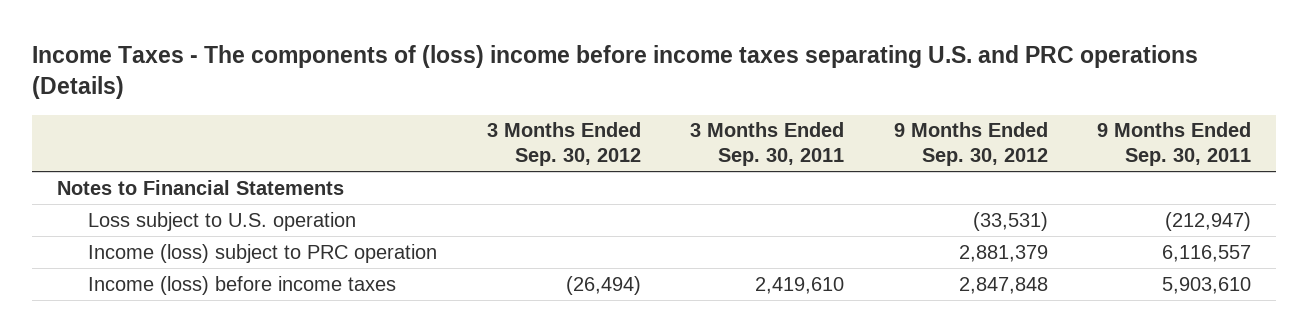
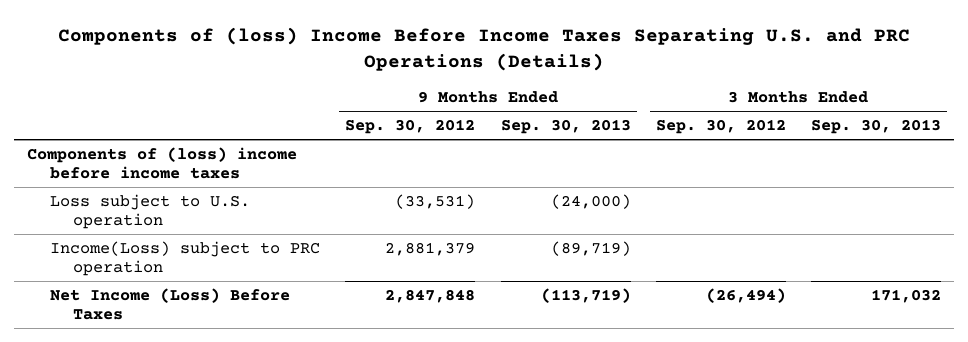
[32,45,1199,100] Income Taxes - The components of (loss) income before income taxes separating U.S. and PRC operations (Details) -> [58,26,911,71] Components of (loss) Income Before Income Taxes Separating U.S. and PRC Operations (Details)
[690,122,845,167] 3 Months Ended Sep. 30, 2011 -> none
[1097,122,1252,167] 9 Months Ended Sep. 30, 2011 -> none
none -> [500,119,631,135] Sep. 30, 2013
none -> [811,119,942,135] Sep. 30, 2013
[56,179,344,195] Notes to Financial Statements -> none
none -> [26,146,297,180] Components of (loss) income before income taxes
[88,243,438,263] Income (loss) subject to PRC operation -> [50,240,321,277] Income(Loss) subject to PRC operation
[88,275,397,295] Income (loss) before income taxes -> [50,287,291,321] Net Income (Loss) Before Taxes

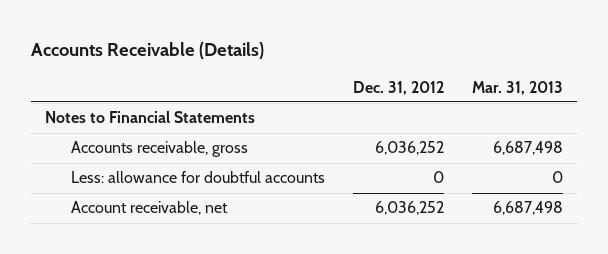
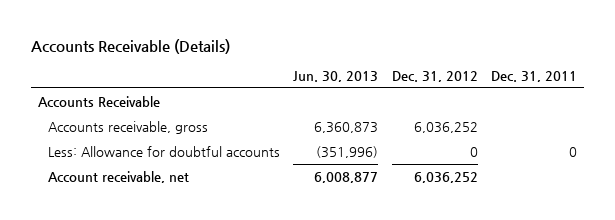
[471,80,563,95] Mar. 31, 2013 -> none
none -> [293,70,379,82] Jun. 30, 2013
none -> [491,70,578,82] Dec. 31, 2011
[45,111,256,124] Notes to Financial Statements -> none
none -> [38,95,161,107] Accounts Receivable
[70,171,325,184] Less: allowance for doubtful accounts -> [47,145,280,157] Less: Allowance for doubtful accounts

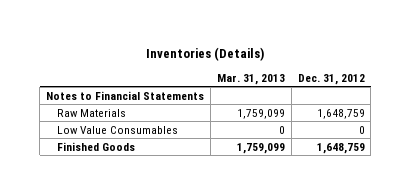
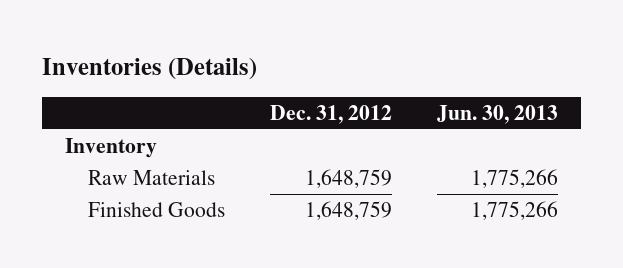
[216,73,285,85] Mar. 31, 2013 -> none
none -> [436,104,558,124] Jun. 30, 2013
[46,90,205,100] Notes to Financial Statements -> none
none -> [64,138,157,159] Inventory
[57,125,179,134] Low Value Consumables -> none

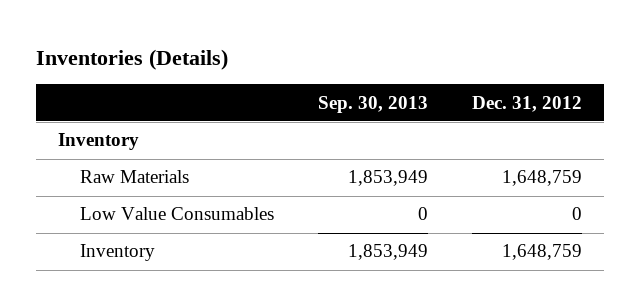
[436,104,558,124] Jun. 30, 2013 -> none
none -> [318,95,429,113] Sep. 30, 2013
none -> [80,207,275,221] Low Value Consumables
[87,202,225,218] Finished Goods -> [80,244,156,262] Inventory

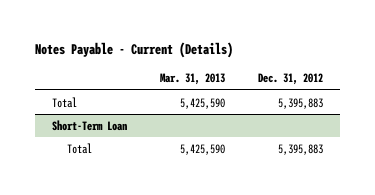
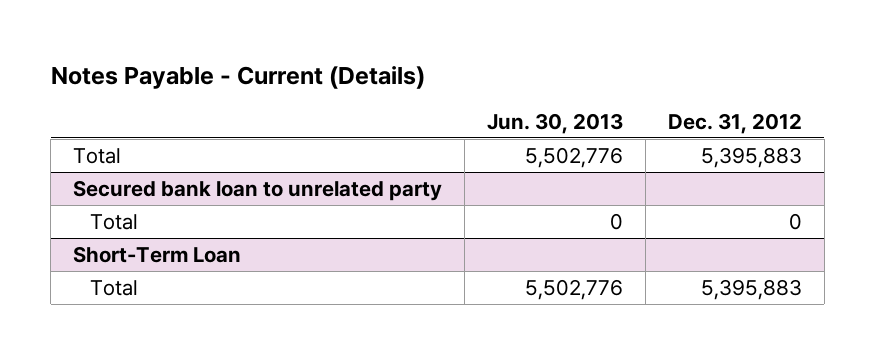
[160,73,226,86] Mar. 31, 2013 -> none
none -> [487,112,624,134] Jun. 30, 2013
none -> [73,179,443,201] Secured bank loan to unrelated party
none -> [89,213,138,230] Total

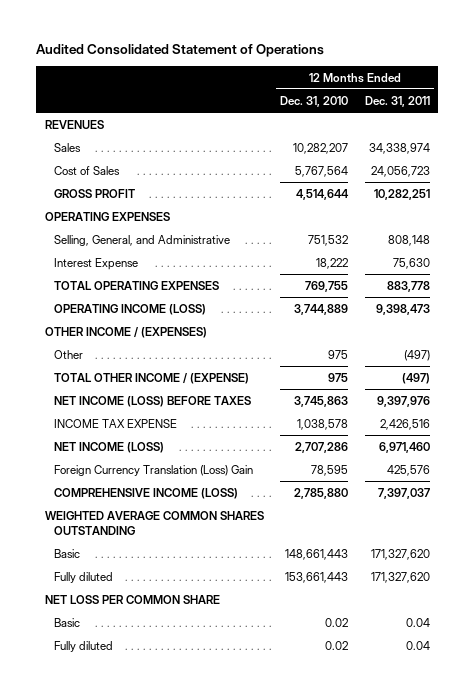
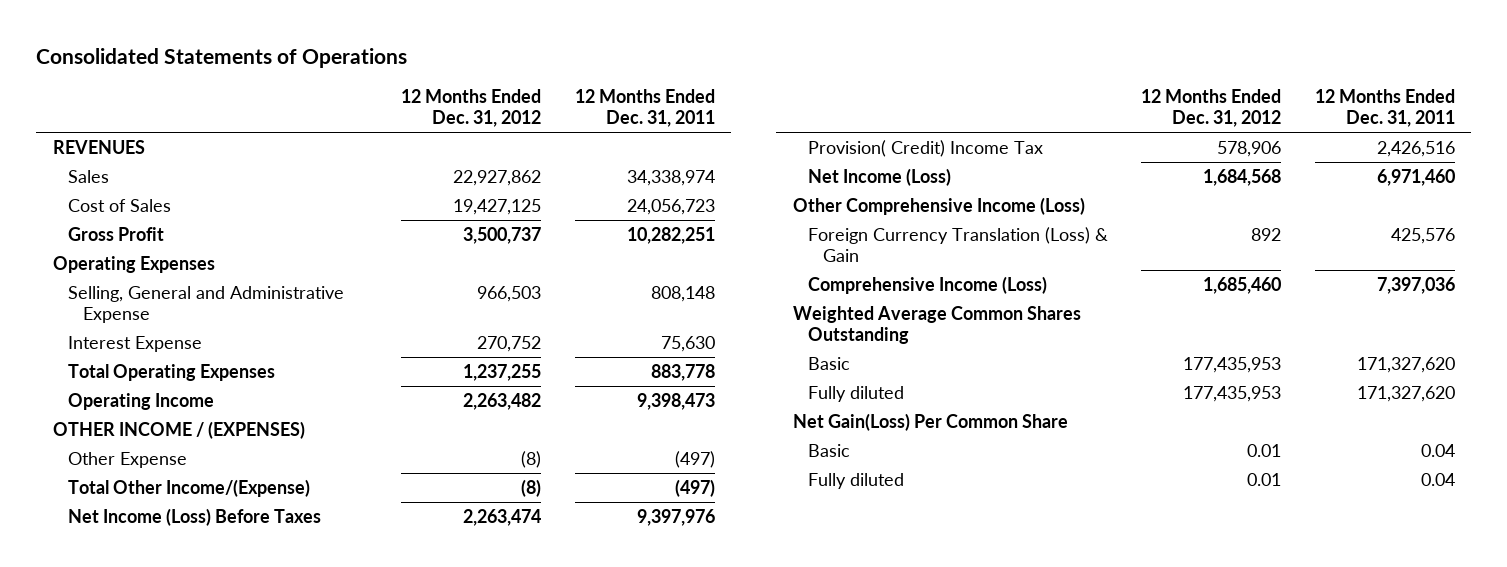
[36,44,325,58] Audited Consolidated Statement of Operations -> [36,48,408,69] Consolidated Statements of Operations
[280,95,349,107] Dec. 31, 2010 -> none
none -> [401,88,542,128] 12 Months Ended Dec. 31, 2012
[54,188,136,198] GROSS PROFIT -> [68,226,165,241] Gross Profit
[44,211,170,221] OPERATING EXPENSES -> [52,255,215,273] Operating Expenses
[54,234,231,246] Selling, General, and Administrative -> [68,285,345,324] Selling, General and Administrative Expense
[54,280,220,290] TOTAL OPERATING EXPENSES -> [68,363,276,381] Total Operating Expenses
[54,303,207,315] OPERATING INCOME (LOSS) -> [68,392,215,410] Operating Income
[54,349,84,359] Other -> [68,451,188,468] Other Expense
[54,372,250,384] TOTAL OTHER INCOME / (EXPENSE) -> [68,478,311,497] Total Other Income/(Expense)
[54,395,252,407] NET INCOME (LOSS) BEFORE TAXES -> [68,507,322,526] Net Income (Loss) Before Taxes
[54,418,178,428] INCOME TAX EXPENSE -> [808,139,1044,157] Provision( Credit) Income Tax
[54,441,165,453] NET INCOME (LOSS) -> [808,167,952,186] Net Income (Loss)
none -> [792,196,1085,215] Other Comprehensive Income (Loss)
[54,464,254,476] Foreign Currency Translation (Loss) Gain -> [808,226,1109,263] Foreign Currency Translation (Loss) & Gain
[54,487,239,499] COMPREHENSIVE INCOME (LOSS) -> [808,275,1048,294] Comprehensive Income (Loss)
[377,487,430,499] 7,397,037 -> [1376,276,1455,294] 7,397,036
[44,510,264,535] WEIGHTED AVERAGE COMMON SHARES OUTSTANDING -> [792,305,1081,345] Weighted Average Common Shares Outstanding
[44,594,220,604] NET LOSS PER COMMON SHARE -> [792,412,1068,431] Net Gain(Loss) Per Common Share

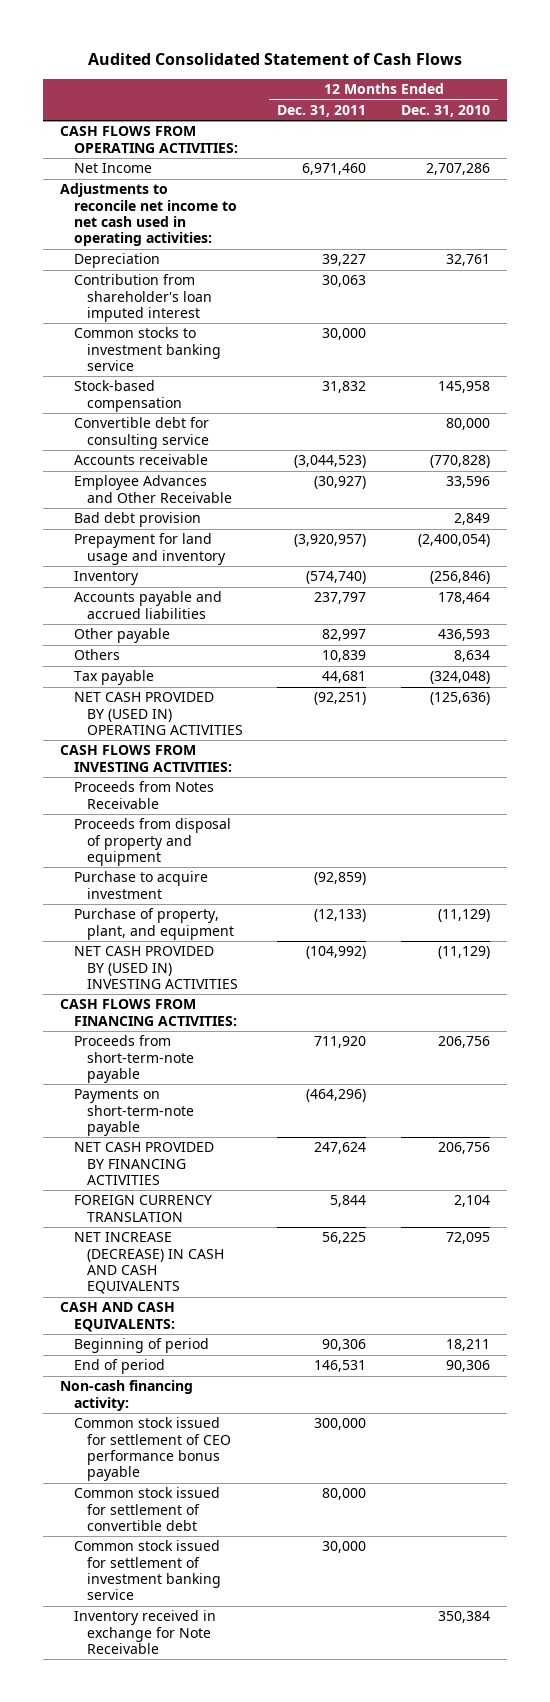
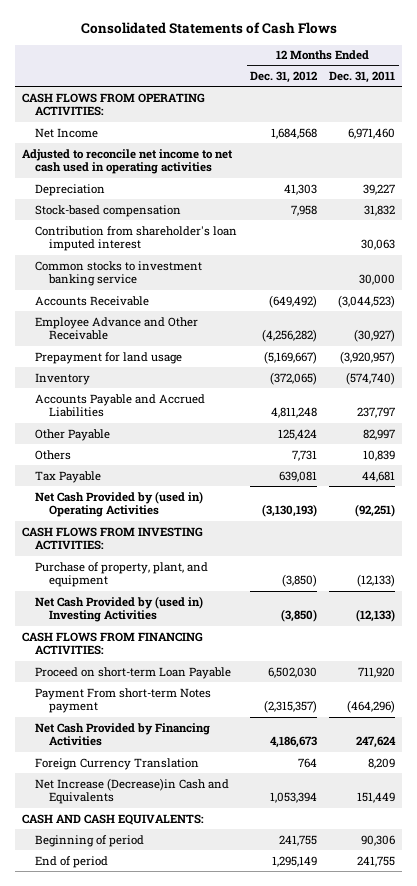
[88,52,463,65] Audited Consolidated Statement of Cash Flows -> [80,22,337,35] Consolidated Statements of Cash Flows
[400,104,490,117] Dec. 31, 2010 -> none
none -> [249,71,317,84] Dec. 31, 2012
[60,183,237,247] Adjustments to reconcile net income to net cash used in operating activities: -> [21,148,233,175] Adjusted to reconcile net income to net cash used in operating activities
[73,380,182,412] Stock-based compensation -> [35,204,182,217] Stock-based compensation
[73,417,209,449] Convertible debt for consulting service -> none
[73,512,201,528] Bad debt provision -> none
[73,454,208,466] Accounts receivable -> [35,295,150,306] Accounts Receivable
[73,475,232,503] Employee Advances and Other Receivable -> [35,316,199,341] Employee Advance and Other Receivable
[73,533,226,565] Prepayment for land usage and inventory -> [35,351,183,364] Prepayment for land usage
[73,591,222,619] Accounts payable and accrued liabilities -> [35,393,206,418] Accounts Payable and Accrued Liabilities
[73,628,170,644] Other payable -> [35,428,111,441] Other Payable
[73,670,154,686] Tax payable -> [35,470,102,483] Tax Payable
[73,692,243,735] NET CASH PROVIDED BY (USED IN) OPERATING ACTIVITIES -> [35,490,204,518] Net Cash Provided by (used in) Operating Activities
[73,781,214,809] Proceeds from Notes Receivable -> none
[73,818,231,866] Proceeds from disposal of property and equipment -> none
[73,871,208,899] Purchase to acquire investment -> none
[73,946,238,989] NET CASH PROVIDED BY (USED IN) INVESTING ACTIVITIES -> [35,595,204,623] Net Cash Provided by (used in) Investing Activities
[306,946,367,960] (104,992) -> [356,609,396,623] (12,133)
[73,1035,194,1083] Proceeds from short-term-note payable -> [35,666,232,679] Proceed on short-term Loan Payable
[73,1089,194,1136] Payments on short-term-note payable -> [35,687,212,714] Payment From short-term Notes payment
[73,1142,214,1185] NET CASH PROVIDED BY FINANCING ACTIVITIES -> [35,722,211,747] Net Cash Provided by Financing Activities
[73,1195,212,1222] FOREIGN CURRENCY TRANSLATION -> [35,757,200,770] Foreign Currency Translation
[330,1195,367,1208] 5,844 -> [368,757,396,769] 8,209
[73,1232,224,1295] NET INCREASE (DECREASE) IN CASH AND CASH EQUIVALENTS -> [35,777,230,805] Net Increase (Decrease)in Cash and Equivalents
[322,1232,367,1245] 56,225 -> [357,792,396,804] 151,449
[60,1380,194,1411] Non-cash financing activity: -> none
[73,1417,231,1482] Common stock issued for settlement of CEO performance bonus payable -> none
[73,1487,220,1531] Common stock issued for settlement of convertible debt -> none
[73,1540,221,1601] Common stock issued for settlement of investment banking service -> none
[73,1610,216,1654] Inventory received in exchange for Note Receivable -> none
[314,1360,367,1373] 146,531 -> [357,855,396,867] 241,755

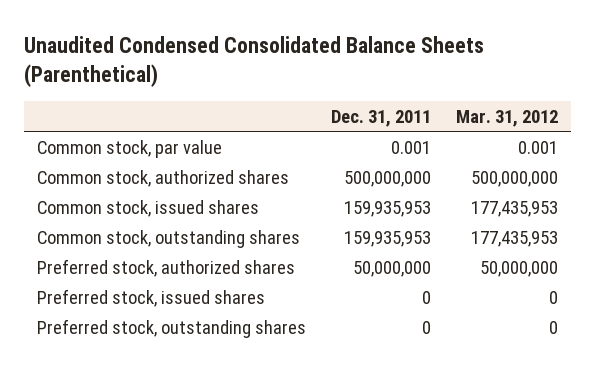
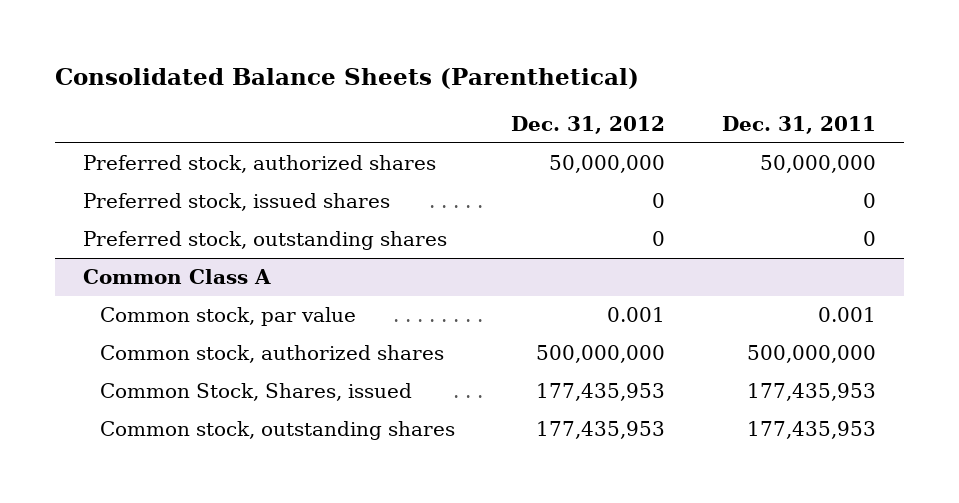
[24,36,485,88] Unaudited Condensed Consolidated Balance Sheets (Parenthetical) -> [54,68,639,90] Consolidated Balance Sheets (Parenthetical)
[456,109,559,127] Mar. 31, 2012 -> none
none -> [511,115,666,134] Dec. 31, 2012
[36,139,222,158] Common stock, par value -> none
[36,169,289,187] Common stock, authorized shares -> none
[36,199,259,217] Common stock, issued shares -> none
[36,229,300,248] Common stock, outstanding shares -> none
none -> [83,268,272,284] Common Class A
none -> [99,306,356,326] Common stock, par value
none -> [99,344,444,363] Common stock, authorized shares
none -> [99,382,412,401] Common Stock, Shares, issued
none -> [99,420,455,440] Common stock, outstanding shares

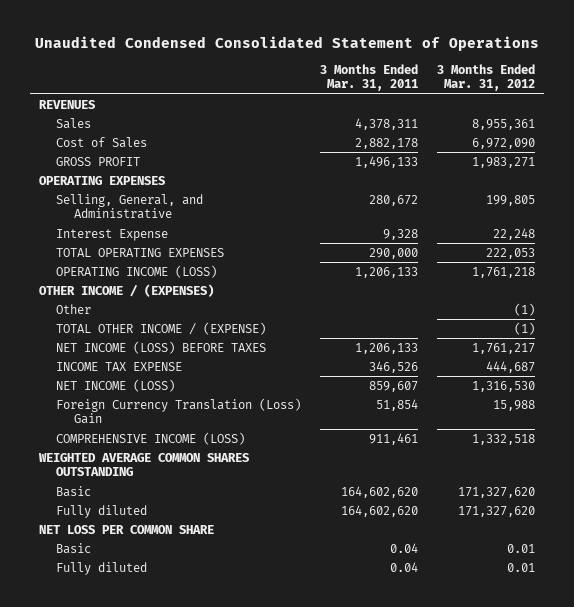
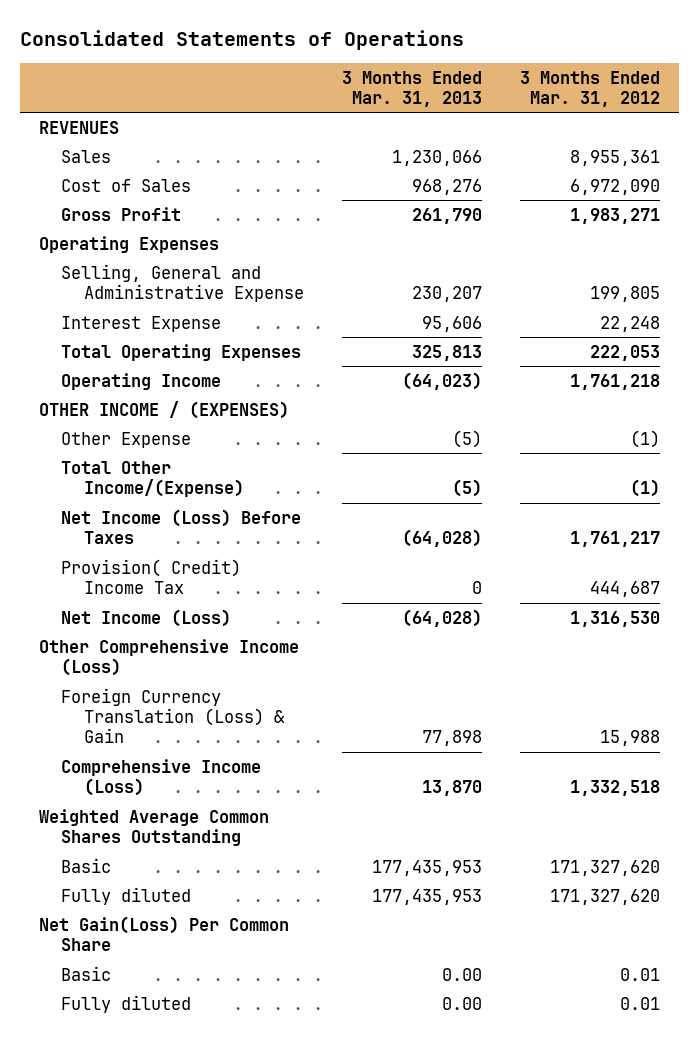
[35,36,540,52] Unaudited Condensed Consolidated Statement of Operations -> [19,29,464,50] Consolidated Statements of Operations
[320,64,419,92] 3 Months Ended Mar. 31, 2011 -> none
none -> [341,70,482,107] 3 Months Ended Mar. 31, 2013
[56,156,141,166] GROSS PROFIT -> [61,206,182,221] Gross Profit
[38,175,165,185] OPERATING EXPENSES -> [38,235,219,253] Operating Expenses
[56,193,204,220] Selling, General, and Administrative -> [61,263,304,303] Selling, General and Administrative Expense
[56,247,225,257] TOTAL OPERATING EXPENSES -> [61,343,302,361] Total Operating Expenses
[56,264,218,278] OPERATING INCOME (LOSS) -> [61,372,222,390] Operating Income
[56,303,92,314] Other -> [61,431,192,448] Other Expense
[56,321,267,335] TOTAL OTHER INCOME / (EXPENSE) -> [61,460,244,498] Total Other Income/(Expense)
[56,340,267,354] NET INCOME (LOSS) BEFORE TAXES -> [61,508,302,545] Net Income (Loss) Before Taxes
[56,361,183,371] INCOME TAX EXPENSE -> [61,558,242,595] Provision( Credit) Income Tax
[56,378,176,392] NET INCOME (LOSS) -> [61,608,232,627] Net Income (Loss)
none -> [38,638,299,677] Other Comprehensive Income (Loss)
[56,397,302,425] Foreign Currency Translation (Loss) Gain -> [61,687,285,744] Foreign Currency Translation (Loss) & Gain
[56,431,246,445] COMPREHENSIVE INCOME (LOSS) -> [61,758,262,797] Comprehensive Income (Loss)
[37,452,249,477] WEIGHTED AVERAGE COMMON SHARES OUTSTANDING -> [38,808,269,847] Weighted Average Common Shares Outstanding
[38,524,214,534] NET LOSS PER COMMON SHARE -> [38,915,289,952] Net Gain(Loss) Per Common Share

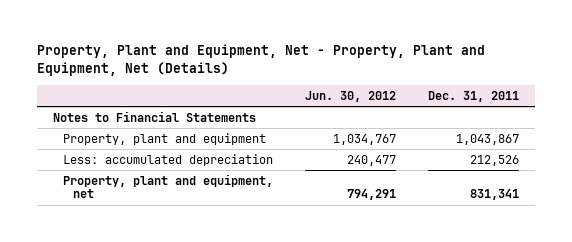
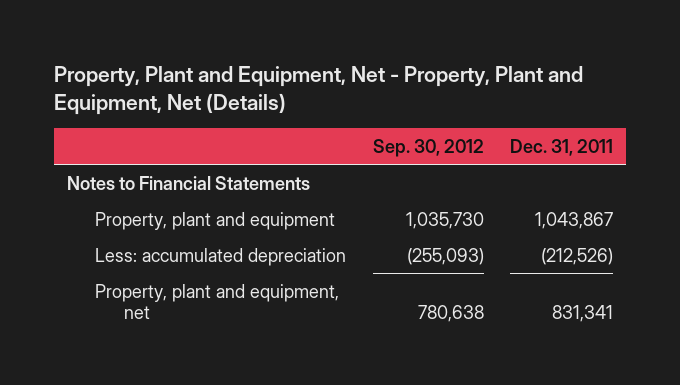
[304,90,396,102] Jun. 30, 2012 -> none
none -> [372,138,484,157] Sep. 30, 2012
[469,154,519,166] 212,526 -> [540,247,613,265] (212,526)

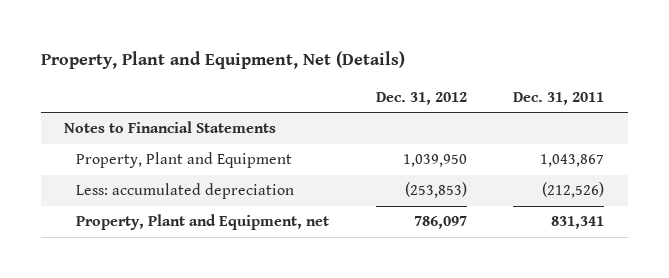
[53,65,583,115] Property, Plant and Equipment, Net - Property, Plant and Equipment, Net (Details) -> [40,51,405,70] Property, Plant and Equipment, Net (Details)
[372,138,484,157] Sep. 30, 2012 -> none
none -> [375,91,467,105] Dec. 31, 2012
[95,211,336,230] Property, plant and equipment -> [76,152,293,169] Property, Plant and Equipment
[95,283,340,320] Property, plant and equipment, net -> [76,214,330,231] Property, Plant and Equipment, net

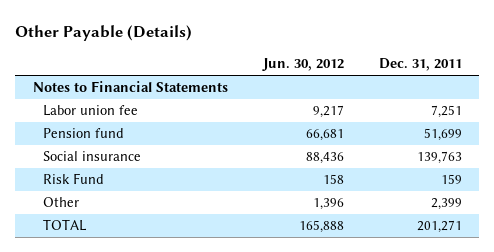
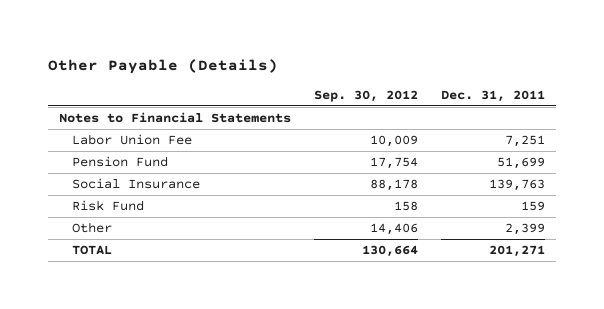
[261,58,344,72] Jun. 30, 2012 -> none
none -> [314,89,419,102] Sep. 30, 2012
[42,105,138,117] Labor union fee -> [72,134,193,146] Labor Union Fee
[42,128,124,139] Pension fund -> [72,156,169,168] Pension Fund
[42,151,141,162] Social insurance -> [72,178,201,190] Social Insurance

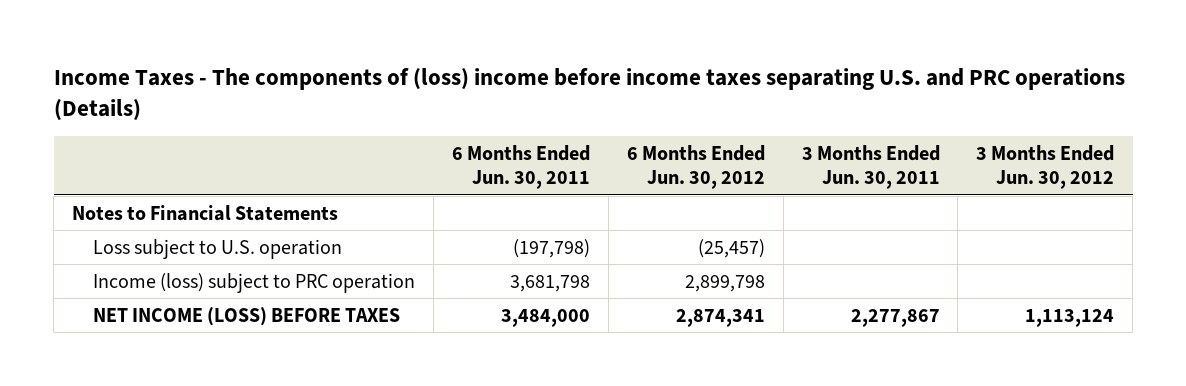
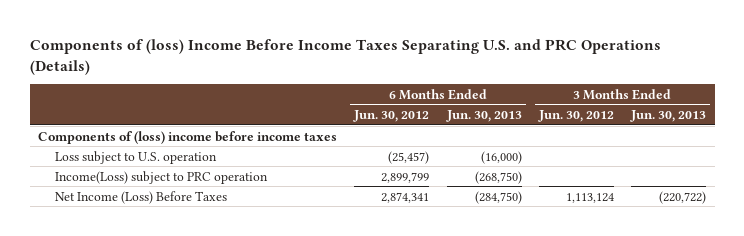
[53,67,1125,122] Income Taxes - The components of (loss) income before income taxes separating U.S. and PRC operations (Details) -> [29,39,661,75] Components of (loss) Income Before Income Taxes Separating U.S. and PRC Operations (Details)
[452,144,591,190] 6 Months Ended Jun. 30, 2011 -> none
[801,144,940,190] 3 Months Ended Jun. 30, 2011 -> none
none -> [445,110,522,123] Jun. 30, 2013
none -> [630,110,707,123] Jun. 30, 2013
[72,204,339,221] Notes to Financial Statements -> none
none -> [38,130,338,144] Components of (loss) income before income taxes
[93,272,416,293] Income (loss) subject to PRC operation -> [54,170,268,184] Income(Loss) subject to PRC operation
[684,274,765,292] 2,899,798 -> [381,171,430,183] 2,899,799
[93,306,401,326] NET INCOME (LOSS) BEFORE TAXES -> [54,190,227,204] Net Income (Loss) Before Taxes

